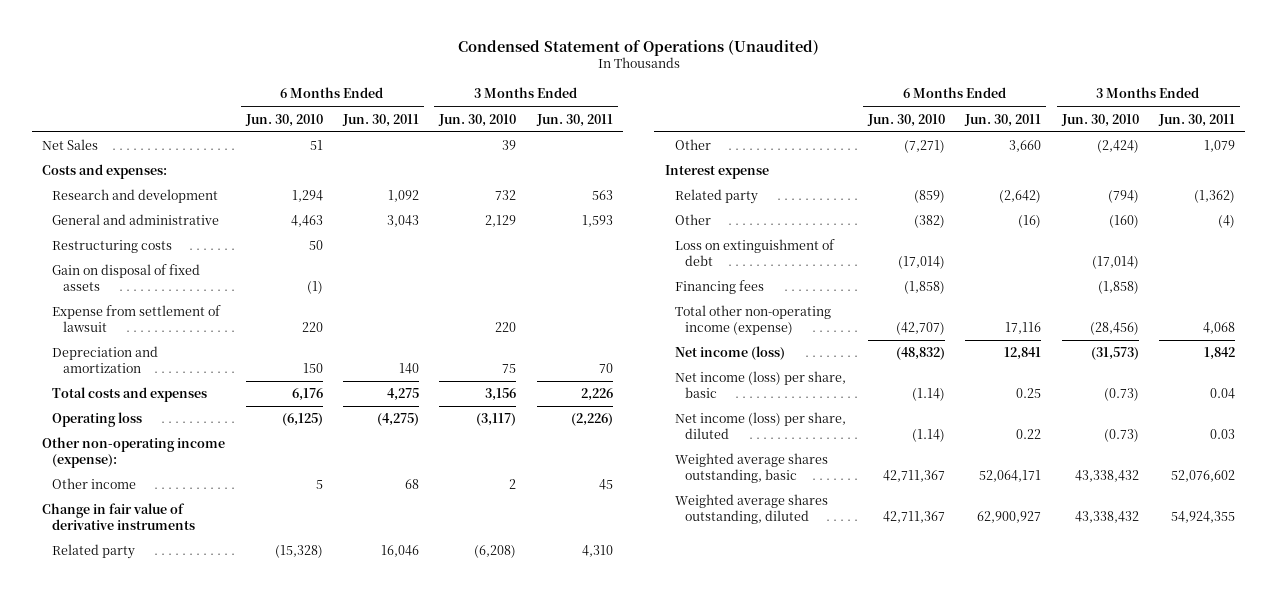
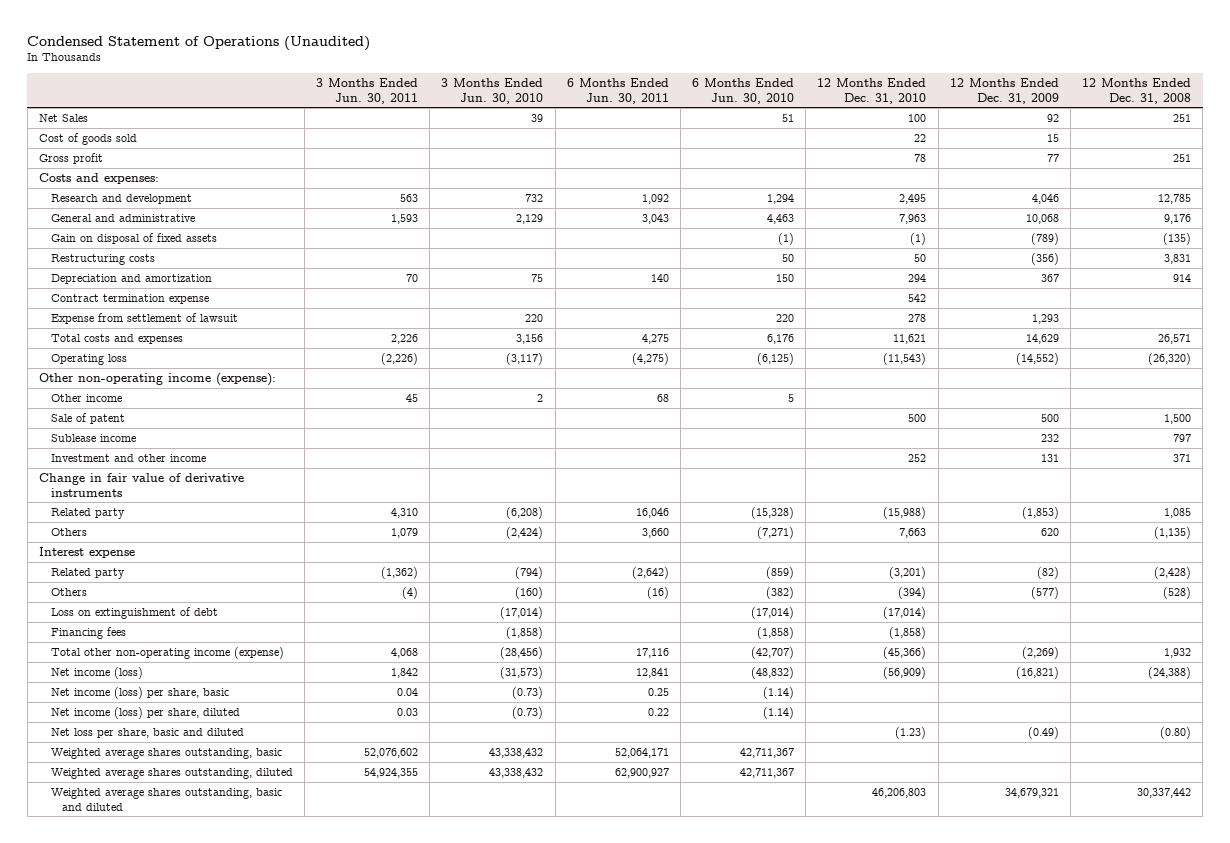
none -> [817,77,927,104] 12 Months Ended Dec. 31, 2010
none -> [949,77,1059,104] 12 Months Ended Dec. 31, 2009
none -> [1082,77,1192,104] 12 Months Ended Dec. 31, 2008
none -> [39,132,138,145] Cost of goods sold
none -> [39,152,104,164] Gross profit
[52,240,173,254] Restructuring costs -> [50,253,155,265] Restructuring costs
none -> [50,293,209,304] Contract termination expense
[52,305,222,333] Expense from settlement of lawsuit -> [50,312,238,324] Expense from settlement of lawsuit
none -> [50,412,125,424] Sale of patent
none -> [50,433,136,442] Sublease income
none -> [50,453,206,462] Investment and other income
[674,139,711,151] Other -> [50,527,87,536] Others
[674,214,711,226] Other -> [50,587,87,596] Others
none -> [50,727,244,738] Net loss per share, basic and diluted
none -> [50,787,282,811] Weighted average shares outstanding, basic and diluted

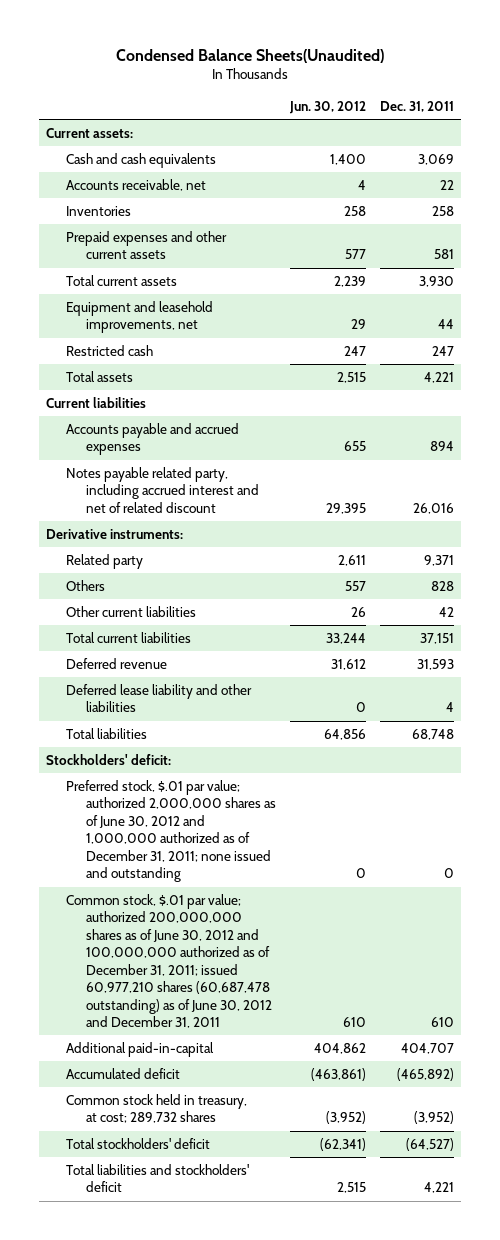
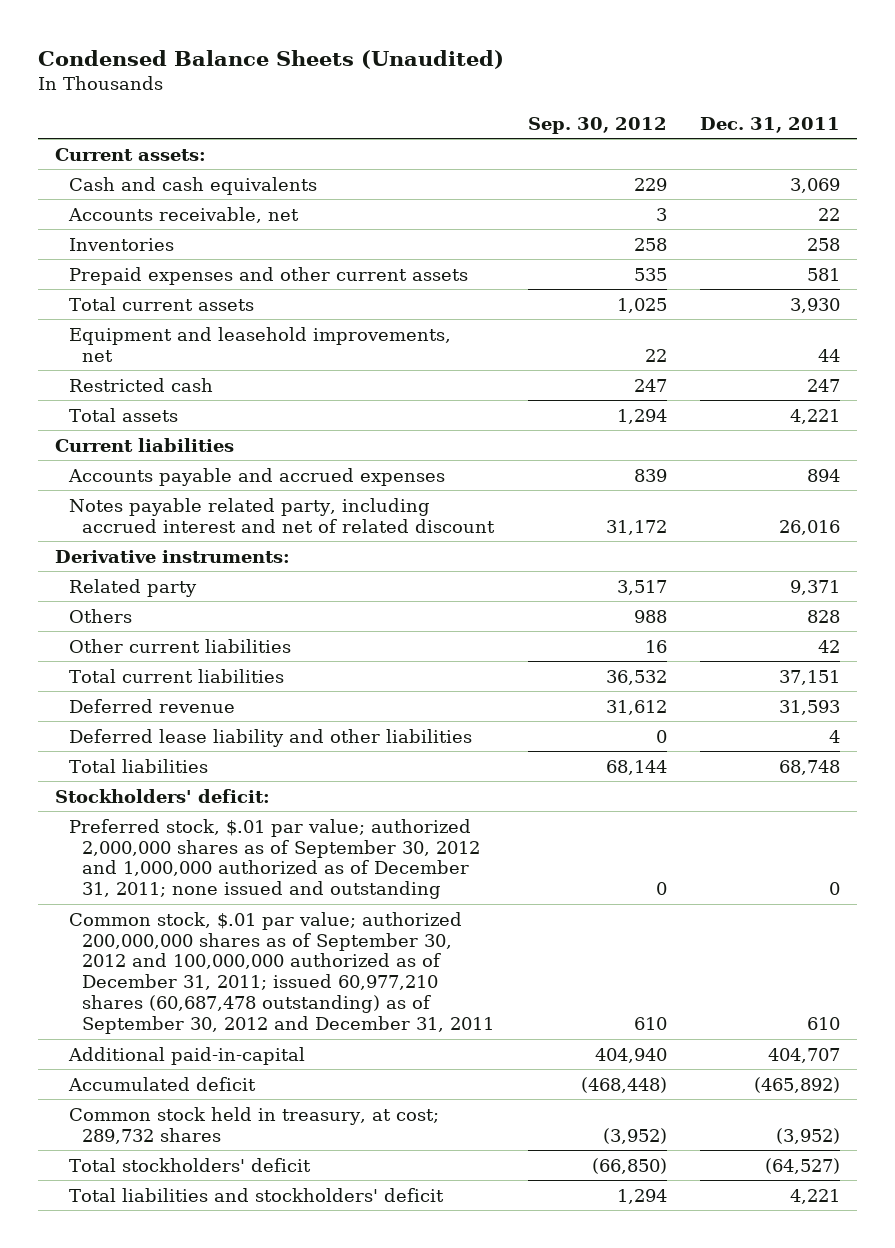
[116,48,385,63] Condensed Balance Sheets(Unaudited) -> [38,49,505,69] Condensed Balance Sheets (Unaudited)
[288,100,366,114] Jun. 30, 2012 -> none
none -> [527,116,667,134] Sep. 30, 2012
[66,779,276,883] Preferred stock, $.01 par value; authorized 2,000,000 shares as of June 30, 2012 and 1,000,000 authorized as of December 31, 2011; none issued and outstanding -> [68,818,481,900] Preferred stock, $.01 par value; authorized 2,000,000 shares as of September 30, 2012 and 1,000,000 authorized as of December 31, 2011; none issued and outstanding
[66,893,272,1029] Common stock, $.01 par value; authorized 200,000,000 shares as of June 30, 2012 and 100,000,000 authorized as of December 31, 2011; issued 60,977,210 shares (60,687,478 outstanding) as of June 30, 2012 and December 31, 2011 -> [68,911,495,1034] Common stock, $.01 par value; authorized 200,000,000 shares as of September 30, 2012 and 100,000,000 authorized as of December 31, 2011; issued 60,977,210 shares (60,687,478 outstanding) as of September 30, 2012 and December 31, 2011

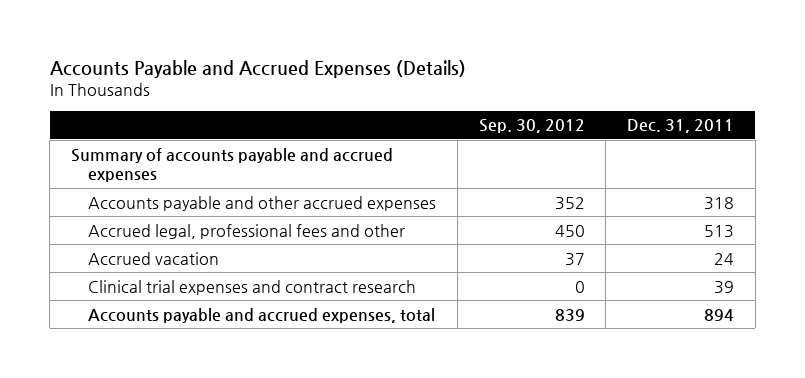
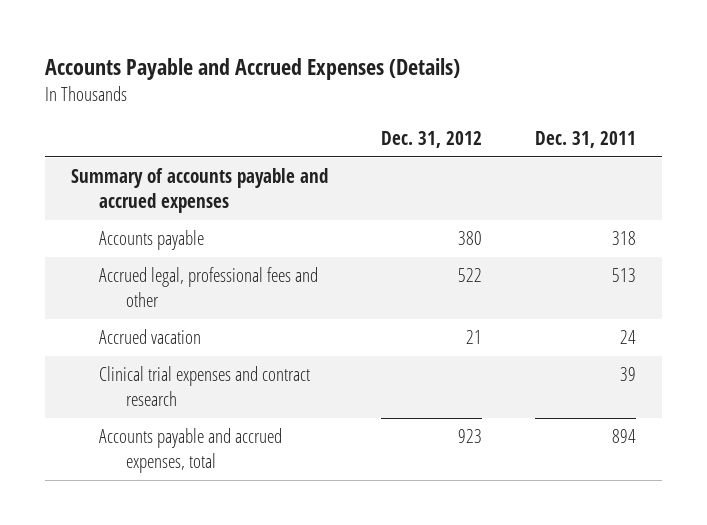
[478,119,585,134] Sep. 30, 2012 -> none
none -> [380,131,482,149] Dec. 31, 2012
[88,195,437,211] Accounts payable and other accrued expenses -> [98,230,204,251] Accounts payable

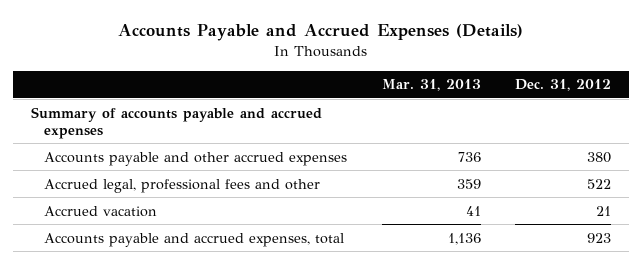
[534,131,636,149] Dec. 31, 2011 -> none
none -> [381,79,481,92] Mar. 31, 2013
[98,230,204,251] Accounts payable -> [43,151,347,166] Accounts payable and other accrued expenses
[98,366,310,407] Clinical trial expenses and contract research -> none

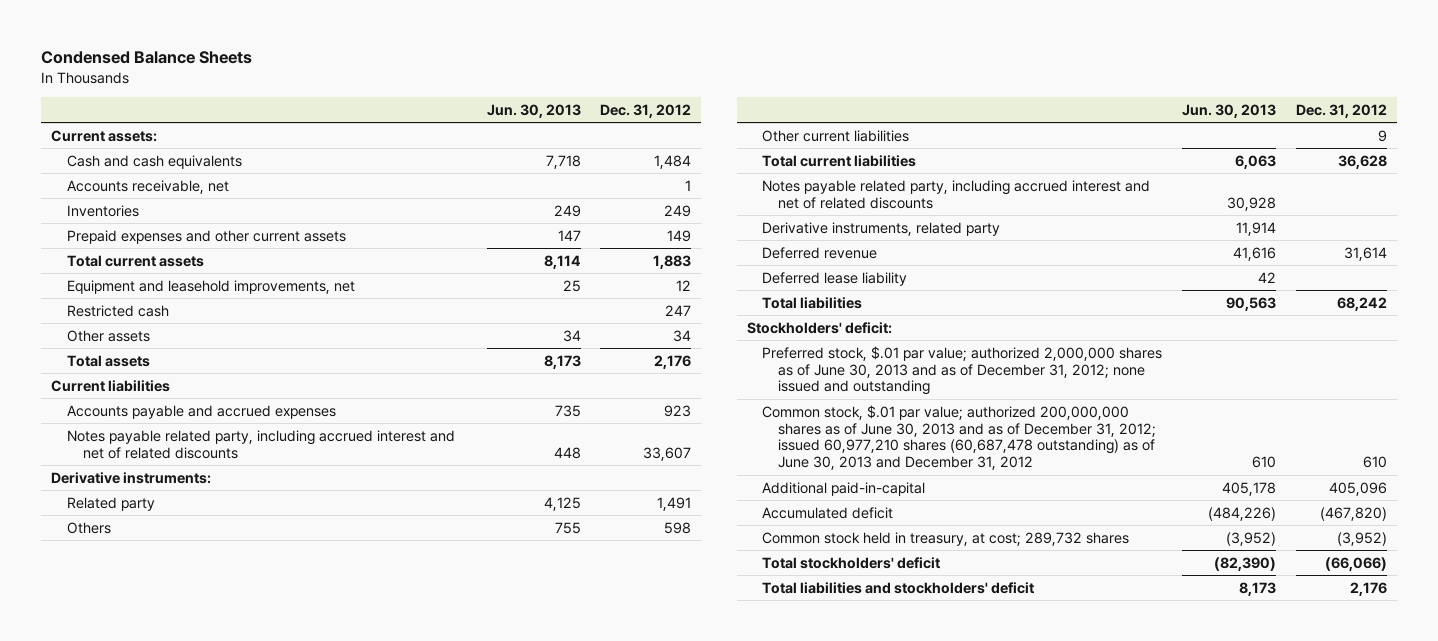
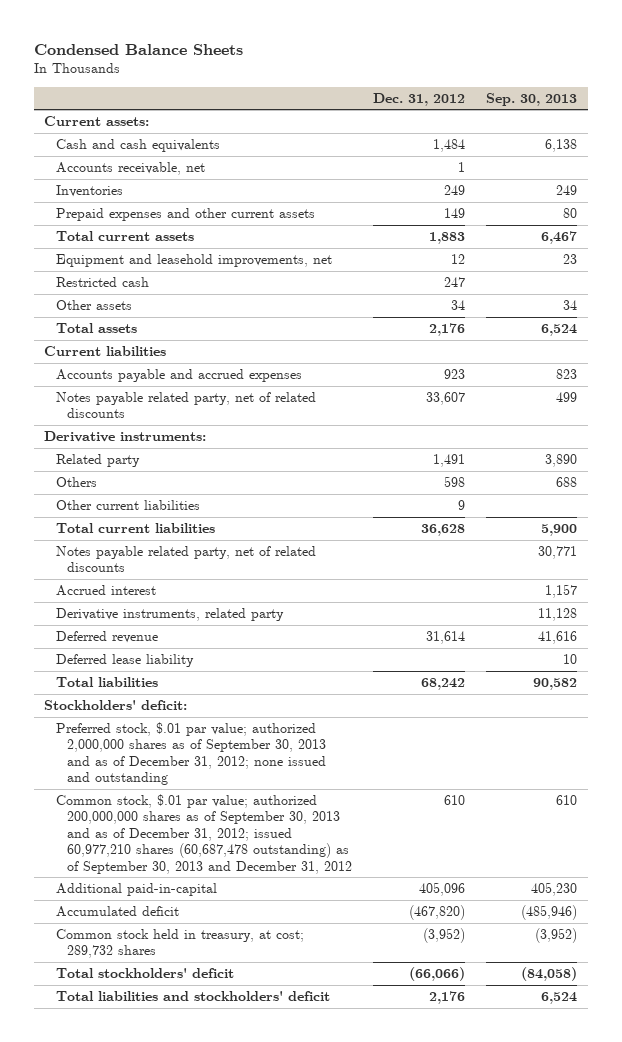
[486,103,581,118] Jun. 30, 2013 -> none
none -> [486,92,578,106] Sep. 30, 2013
[66,429,455,459] Notes payable related party, including accrued interest and net of related discounts -> [55,391,316,419] Notes payable related party, net of related discounts
[762,179,1151,209] Notes payable related party, including accrued interest and net of related discounts -> [55,545,316,573] Notes payable related party, net of related discounts
none -> [55,584,156,596] Accrued interest
[762,345,1163,396] Preferred stock, $.01 par value; authorized 2,000,000 shares as of June 30, 2013 and as of December 31, 2012; none issued and outstanding -> [55,721,327,786] Preferred stock, $.01 par value; authorized 2,000,000 shares as of September 30, 2013 and as of December 31, 2012; none issued and outstanding
[762,404,1157,471] Common stock, $.01 par value; authorized 200,000,000 shares as of June 30, 2013 and as of December 31, 2012; issued 60,977,210 shares (60,687,478 outstanding) as of June 30, 2013 and December 31, 2012 -> [55,793,353,874] Common stock, $.01 par value; authorized 200,000,000 shares as of September 30, 2013 and as of December 31, 2012; issued 60,977,210 shares (60,687,478 outstanding) as of September 30, 2013 and December 31, 2012

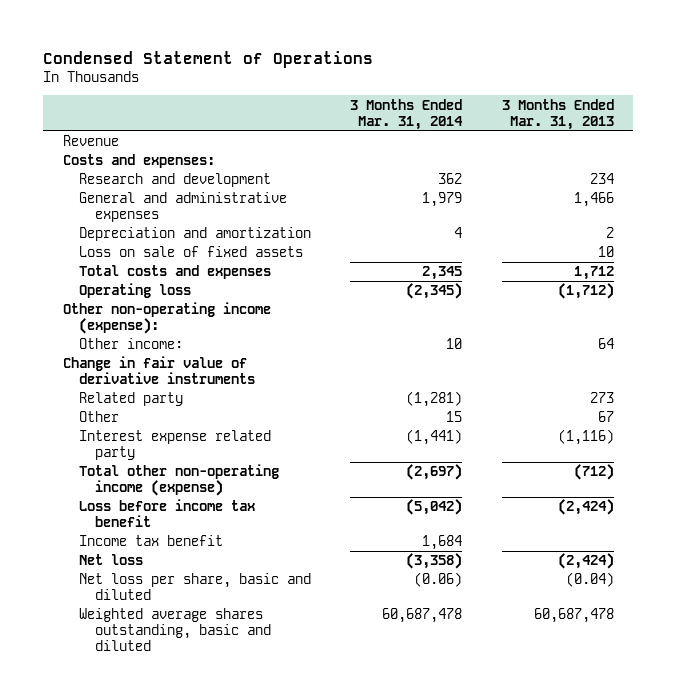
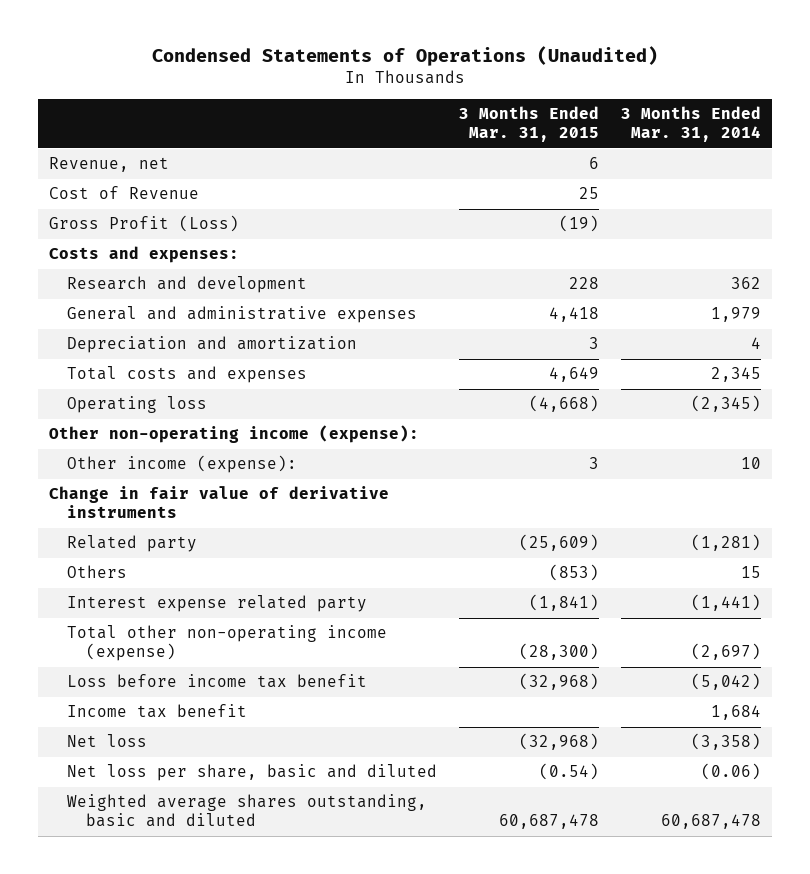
[43,50,374,68] Condensed Statement of Operations -> [151,46,658,67] Condensed Statements of Operations (Unaudited)
[501,98,614,130] 3 Months Ended Mar. 31, 2013 -> none
none -> [459,106,600,142] 3 Months Ended Mar. 31, 2015
[62,135,119,147] Revenue -> [49,157,170,173] Revenue, net
none -> [49,186,200,200] Cost of Revenue
none -> [49,215,240,233] Gross Profit (Loss)
[78,246,303,258] Loss on sale of fixed assets -> none
[78,338,183,350] Other income: -> [67,455,298,474] Other income (expense):
[78,411,119,423] Other -> [67,565,128,579] Others

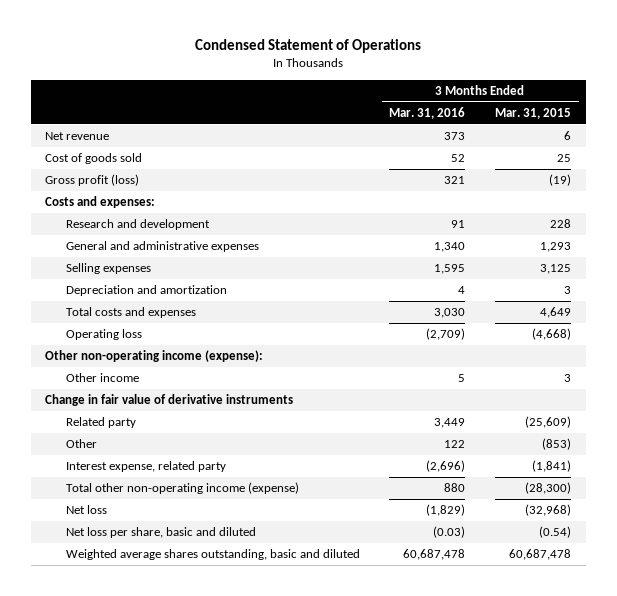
[151,46,658,67] Condensed Statements of Operations (Unaudited) -> [195,39,422,54] Condensed Statement of Operations
[620,106,761,142] 3 Months Ended Mar. 31, 2014 -> none
none -> [389,106,466,119] Mar. 31, 2016
[49,186,200,200] Cost of Revenue -> none
[49,157,170,173] Revenue, net -> [45,131,110,140] Net revenue
none -> [45,152,143,164] Cost of goods sold
[49,215,240,233] Gross Profit (Loss) -> [45,173,140,186] Gross profit (loss)
[549,307,600,323] 4,418 -> [540,241,572,252] 1,293
none -> [65,262,151,274] Selling expenses
[67,455,298,474] Other income (expense): -> [65,372,139,382] Other income
[67,565,128,579] Others -> [65,438,97,448] Other
[67,595,368,613] Interest expense related party -> [65,460,226,472] Interest expense, related party
[67,674,368,689] Loss before income tax benefit -> none
[67,704,248,719] Income tax benefit -> none

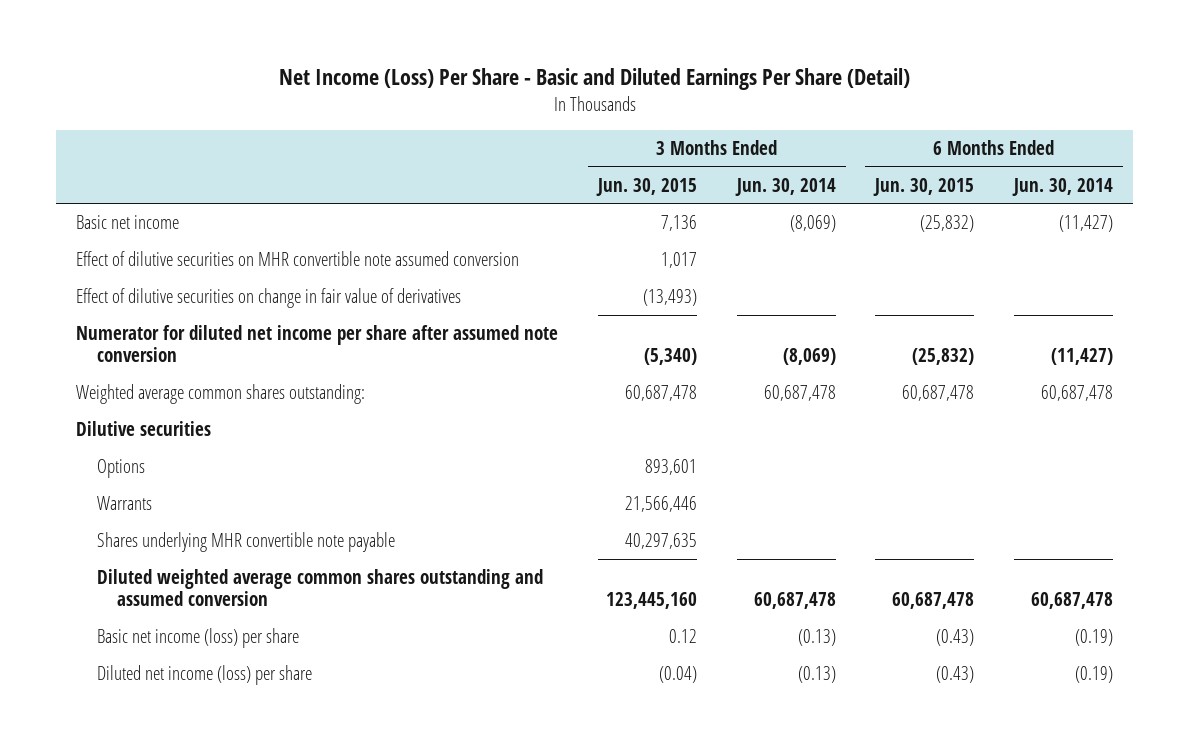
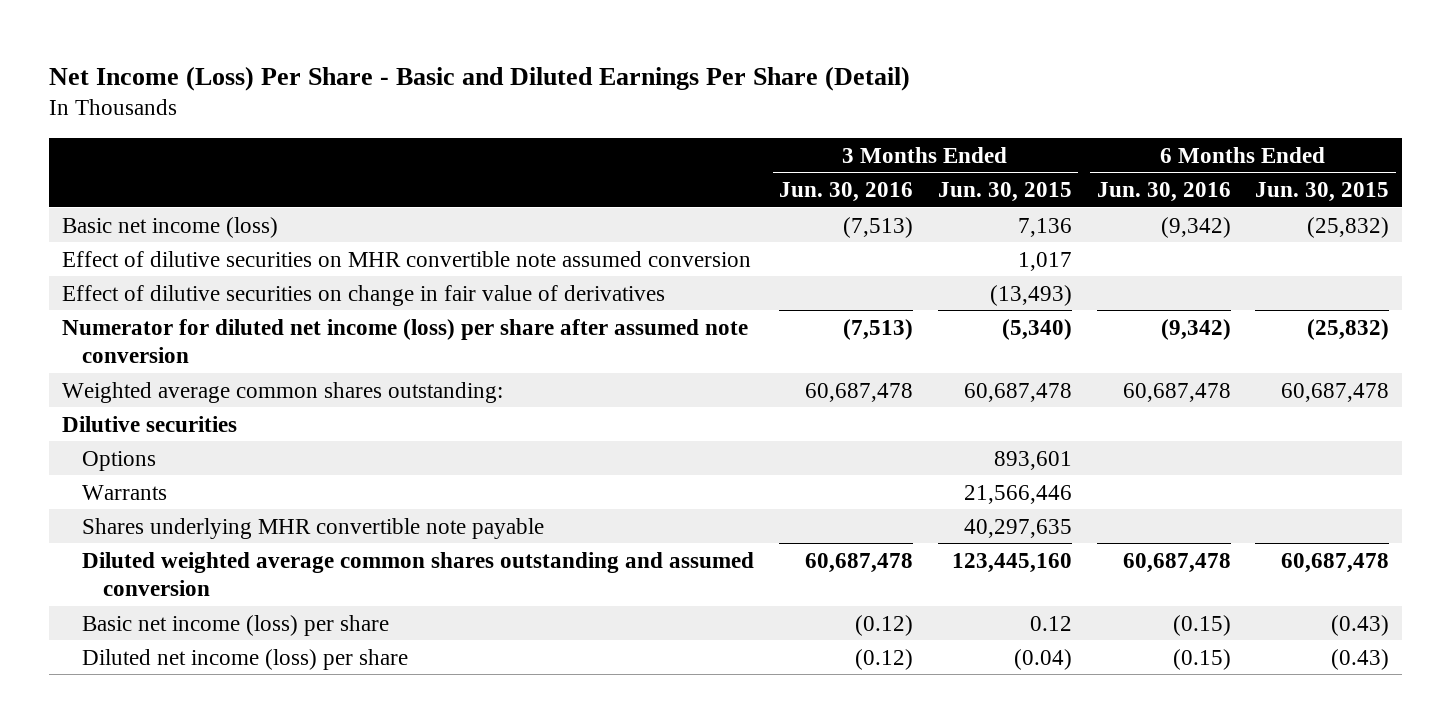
[734,177,836,196] Jun. 30, 2014 -> none
[1012,177,1114,196] Jun. 30, 2014 -> none
none -> [779,181,914,202] Jun. 30, 2016
none -> [1096,181,1231,202] Jun. 30, 2016
[76,215,180,230] Basic net income -> [61,216,278,238] Basic net income (loss)
[76,325,559,362] Numerator for diluted net income per share after assumed note conversion -> [61,318,748,363] Numerator for diluted net income (loss) per share after assumed note conversion

